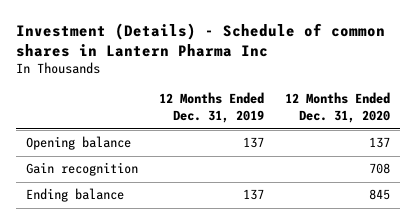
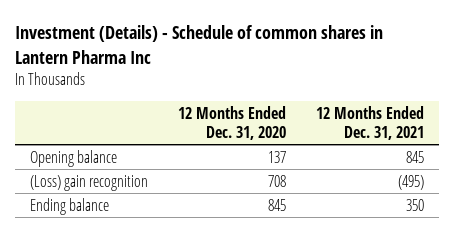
[158,92,264,124] 12 Months Ended Dec. 31, 2019 -> none
none -> [315,105,424,140] 12 Months Ended Dec. 31, 2021
[26,162,139,177] Gain recognition -> [29,174,148,191] (Loss) gain recognition

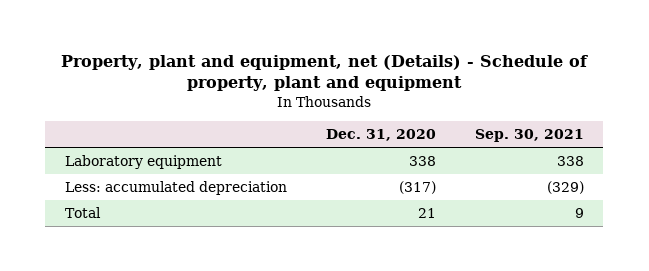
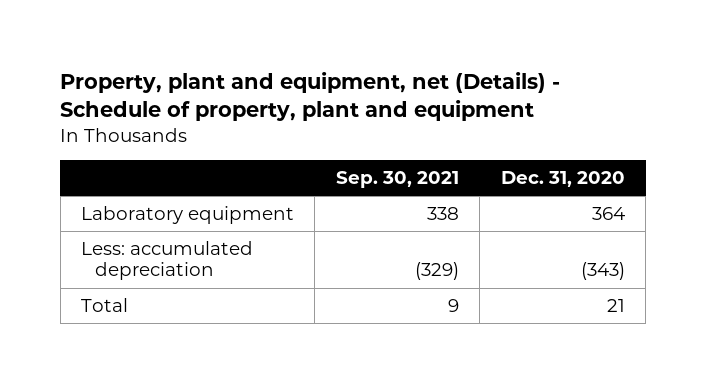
[408,156,436,167] 338 -> [591,207,625,221] 364
[398,181,436,195] (317) -> [580,262,625,281] (343)

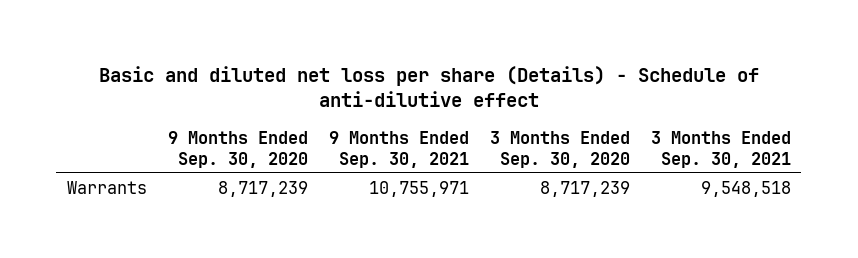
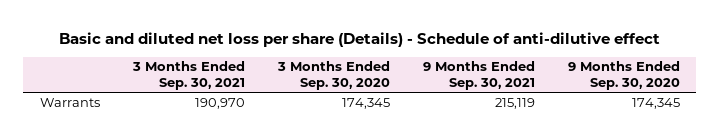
[217,180,308,197] 8,717,239 -> [631,98,680,110] 174,345
[368,180,469,197] 10,755,971 -> [494,98,535,110] 215,119
[539,180,630,197] 8,717,239 -> [341,98,390,110] 174,345
[700,180,791,197] 9,548,518 -> [194,98,245,110] 190,970

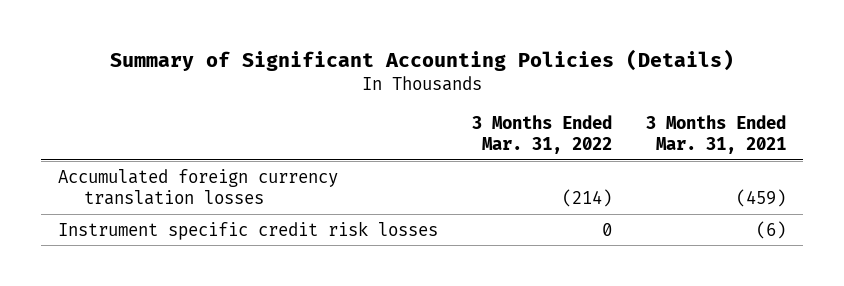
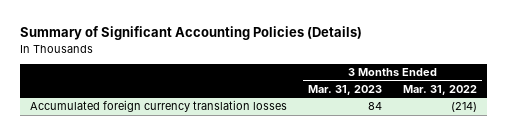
[646,114,787,154] 3 Months Ended Mar. 31, 2021 -> none
none -> [308,84,383,95] Mar. 31, 2023
[57,220,438,240] Instrument specific credit risk losses -> none

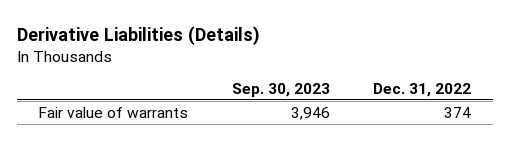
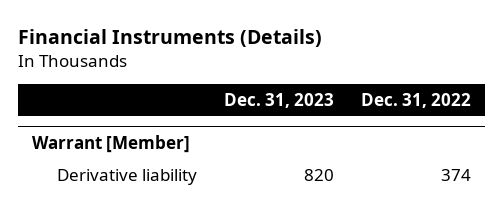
[16,25,260,45] Derivative Liabilities (Details) -> [18,29,323,48] Financial Instruments (Details)
[231,82,330,97] Sep. 30, 2023 -> none
none -> [224,93,335,109] Dec. 31, 2023
none -> [31,134,190,153] Warrant [Member]
[38,106,189,118] Fair value of warrants -> [57,168,198,185] Derivative liability

